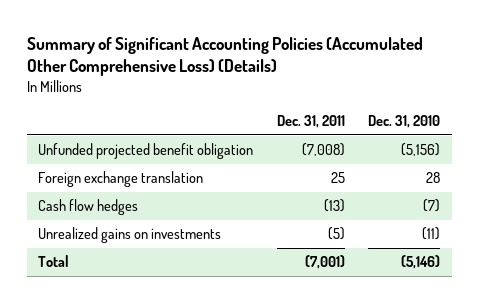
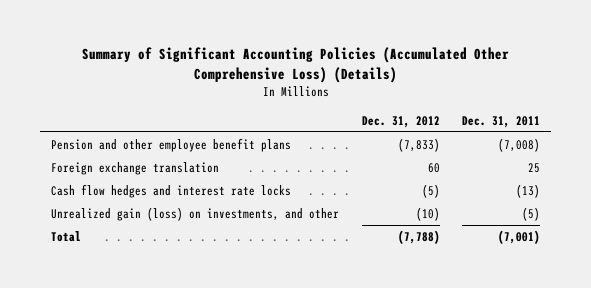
[368,115,441,129] Dec. 31, 2010 -> none
none -> [361,115,440,128] Dec. 31, 2012
[38,143,254,160] Unfunded projected benefit obligation -> [51,137,292,152] Pension and other employee benefit plans
[38,199,139,216] Cash flow hedges -> [51,183,292,198] Cash flow hedges and interest rate locks
[38,227,222,244] Unrealized gains on investments -> [51,206,340,221] Unrealized gain (loss) on investments, and other

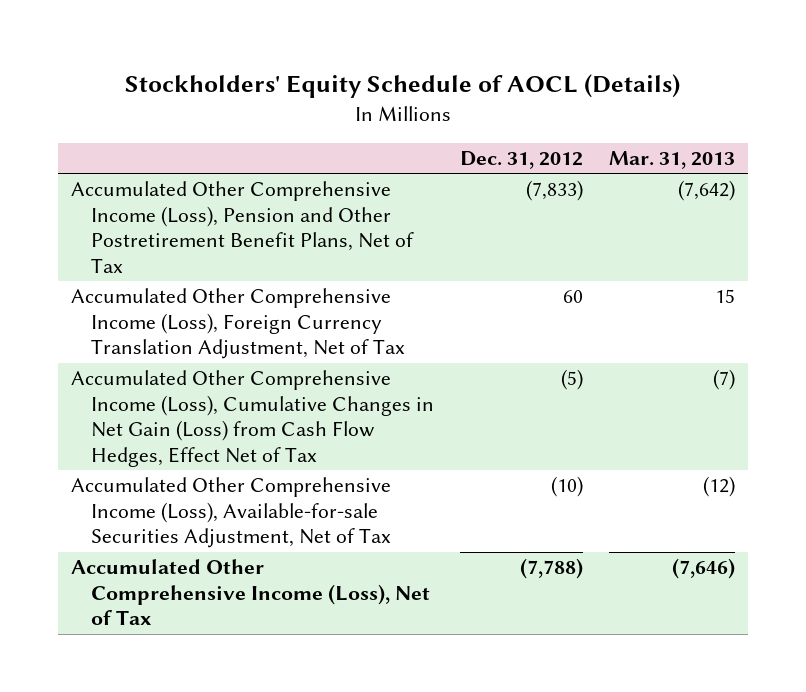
[81,47,509,83] Summary of Significant Accounting Policies (Accumulated Other Comprehensive Loss) (Details) -> [125,73,681,98] Stockholders' Equity Schedule of AOCL (Details)
[462,115,541,128] Dec. 31, 2011 -> none
none -> [608,151,735,170] Mar. 31, 2013
[51,137,292,152] Pension and other employee benefit plans -> [71,181,415,273] Accumulated Other Comprehensive Income (Loss), Pension and Other Postretirement Benefit Plans, Net of Tax
[51,161,220,175] Foreign exchange translation -> [71,288,406,360] Accumulated Other Comprehensive Income (Loss), Foreign Currency Translation Adjustment, Net of Tax
[51,183,292,198] Cash flow hedges and interest rate locks -> [71,370,435,467] Accumulated Other Comprehensive Income (Loss), Cumulative Changes in Net Gain (Loss) from Cash Flow Hedges, Effect Net of Tax
[51,206,340,221] Unrealized gain (loss) on investments, and other -> [71,477,392,549] Accumulated Other Comprehensive Income (Loss), Available-for-sale Securities Adjustment, Net of Tax
[51,230,82,242] Total -> [71,559,431,626] Accumulated Other Comprehensive Income (Loss), Net of Tax

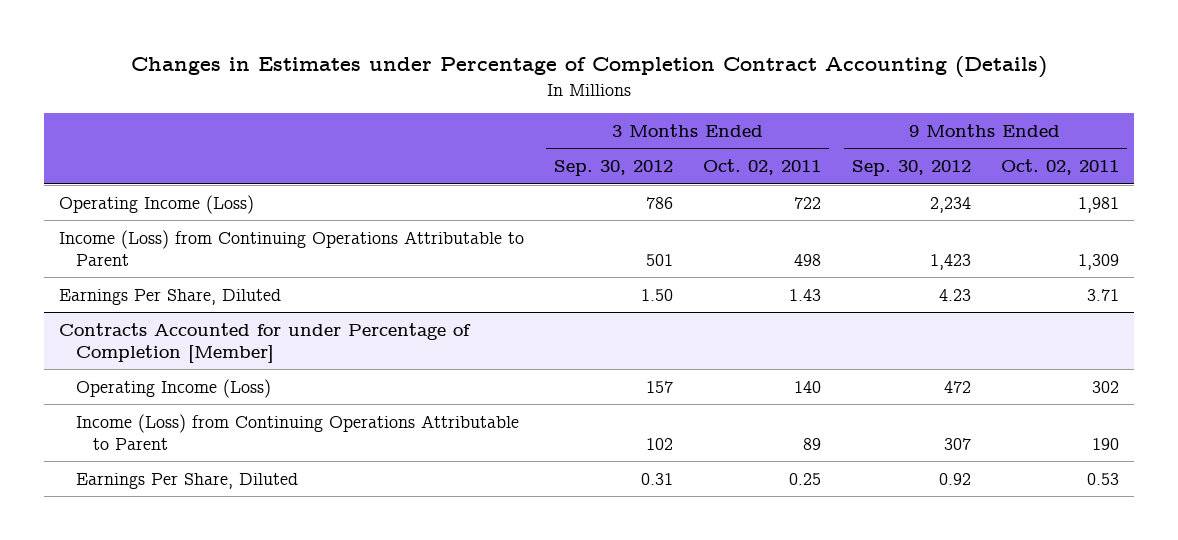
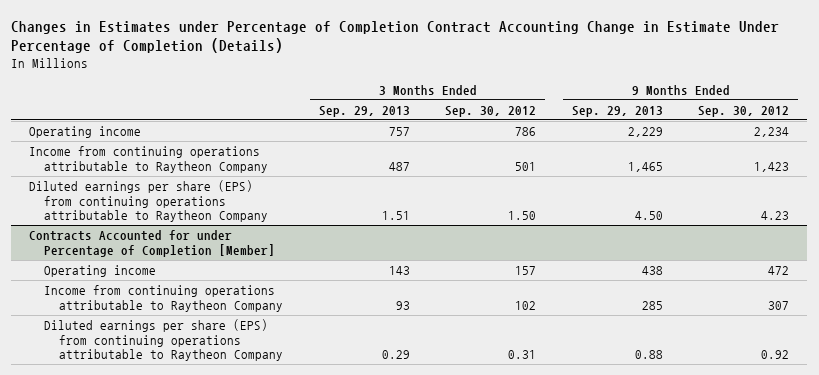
[130,56,1047,79] Changes in Estimates under Percentage of Completion Contract Accounting (Details) -> [11,20,780,54] Changes in Estimates under Percentage of Completion Contract Accounting Change in Estimate Under Percentage of Completion (Details)
[703,159,822,176] Oct. 02, 2011 -> none
[1001,159,1120,176] Oct. 02, 2011 -> none
none -> [318,105,410,117] Sep. 29, 2013
none -> [571,105,663,117] Sep. 29, 2013
[58,194,254,214] Operating Income (Loss) -> [29,126,142,139] Operating income
[58,229,524,266] Income (Loss) from Continuing Operations Attributable to Parent -> [29,146,269,173] Income from continuing operations attributable to Raytheon Company
[58,288,281,305] Earnings Per Share, Diluted -> [29,180,269,223] Diluted earnings per share (EPS) from continuing operations attributable to Raytheon Company
[75,378,271,398] Operating Income (Loss) -> [44,265,157,278] Operating income
[75,413,519,450] Income (Loss) from Continuing Operations Attributable to Parent -> [44,285,284,312] Income from continuing operations attributable to Raytheon Company
[75,472,298,489] Earnings Per Share, Diluted -> [44,319,284,362] Diluted earnings per share (EPS) from continuing operations attributable to Raytheon Company

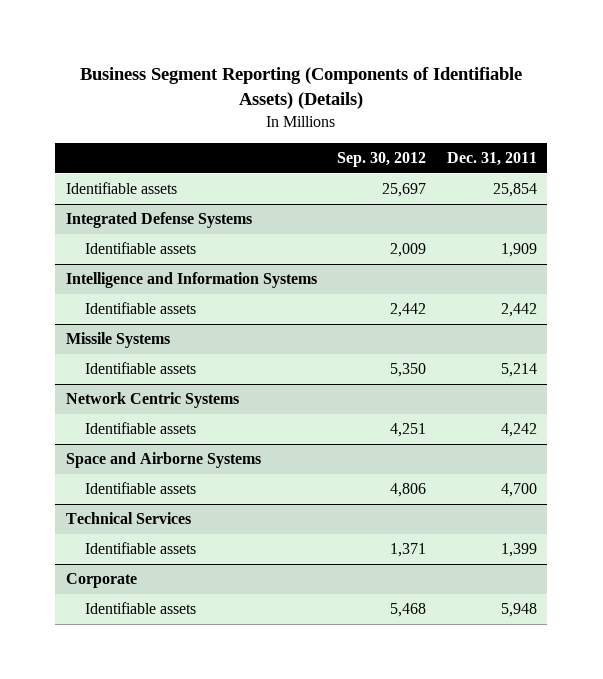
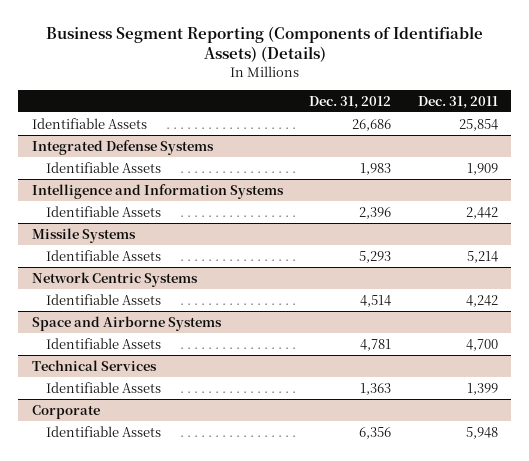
[337,152,427,168] Sep. 30, 2012 -> none
none -> [309,95,392,109] Dec. 31, 2012
[65,182,177,195] Identifiable assets -> [31,117,147,129] Identifiable Assets
[84,242,196,255] Identifiable assets -> [45,161,161,173] Identifiable Assets
[84,302,196,315] Identifiable assets -> [45,205,161,217] Identifiable Assets
[84,362,196,375] Identifiable assets -> [45,249,161,261] Identifiable Assets
[84,422,196,435] Identifiable assets -> [45,293,161,305] Identifiable Assets
[84,482,196,495] Identifiable assets -> [45,337,161,349] Identifiable Assets
[84,542,196,555] Identifiable assets -> [45,381,161,393] Identifiable Assets
[84,602,196,615] Identifiable assets -> [45,425,161,437] Identifiable Assets

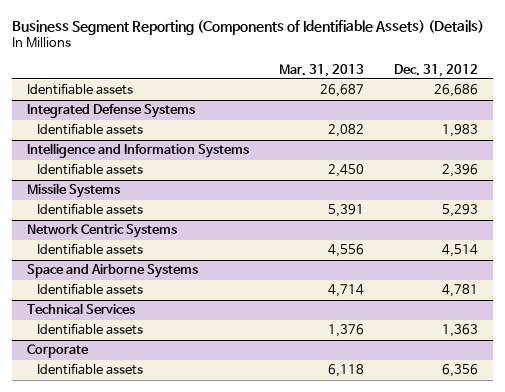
[417,95,498,109] Dec. 31, 2011 -> none
none -> [278,63,364,77] Mar. 31, 2013
[31,117,147,129] Identifiable Assets -> [26,83,133,96] Identifiable assets
[45,161,161,173] Identifiable Assets -> [36,123,143,136] Identifiable assets
[45,205,161,217] Identifiable Assets -> [36,163,143,176] Identifiable assets
[45,249,161,261] Identifiable Assets -> [36,203,143,216] Identifiable assets
[45,293,161,305] Identifiable Assets -> [36,243,143,256] Identifiable assets
[45,337,161,349] Identifiable Assets -> [36,283,143,296] Identifiable assets
[45,381,161,393] Identifiable Assets -> [36,323,143,336] Identifiable assets
[45,425,161,437] Identifiable Assets -> [36,363,143,376] Identifiable assets

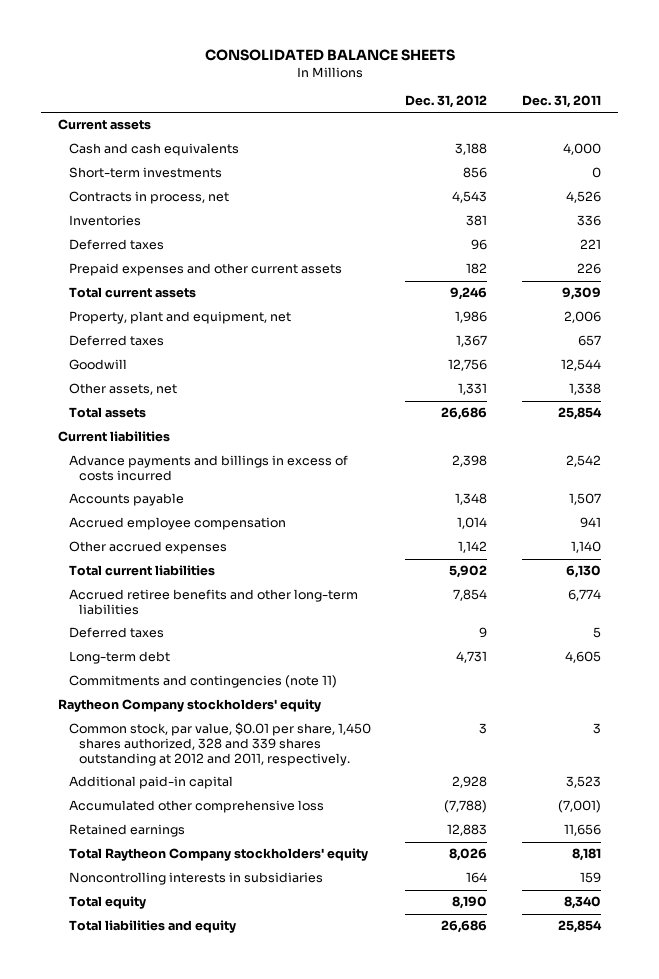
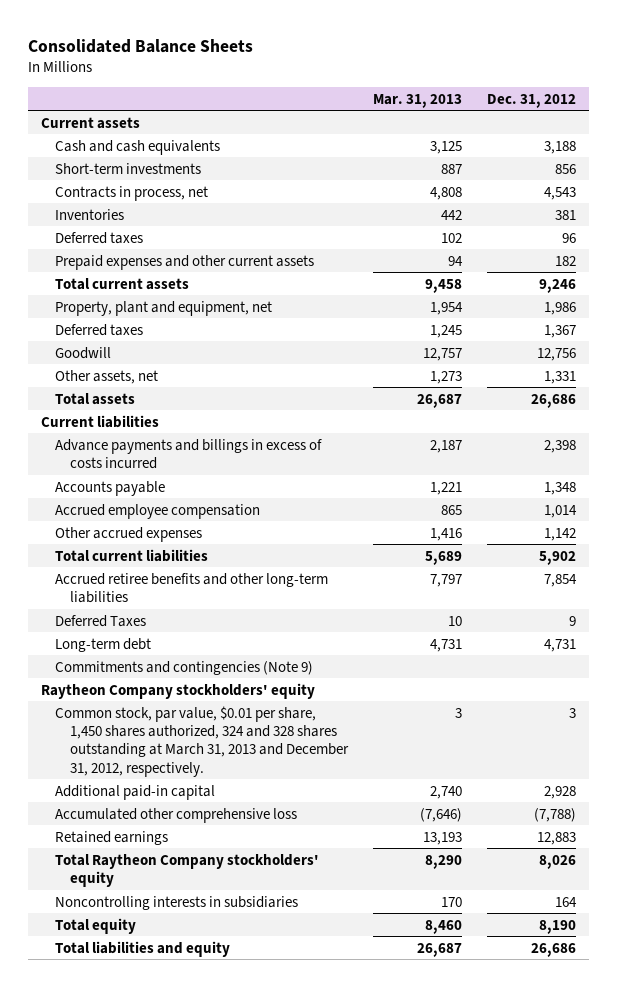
[204,49,455,62] CONSOLIDATED BALANCE SHEETS -> [28,38,254,53] Consolidated Balance Sheets
[521,95,601,109] Dec. 31, 2011 -> none
none -> [373,93,463,108] Mar. 31, 2013
[68,627,164,639] Deferred taxes -> [55,614,147,627] Deferred Taxes
[68,675,337,689] Commitments and contingencies (note 11) -> [55,660,314,675] Commitments and contingencies (Note 9)
[68,722,371,766] Common stock, par value, $0.01 per share, 1,450 shares authorized, 328 and 339 shares outstanding at 2012 and 2011, respectively. -> [55,705,350,777] Common stock, par value, $0.01 per share, 1,450 shares authorized, 324 and 328 shares outstanding at March 31, 2013 and December 31, 2012, respectively.

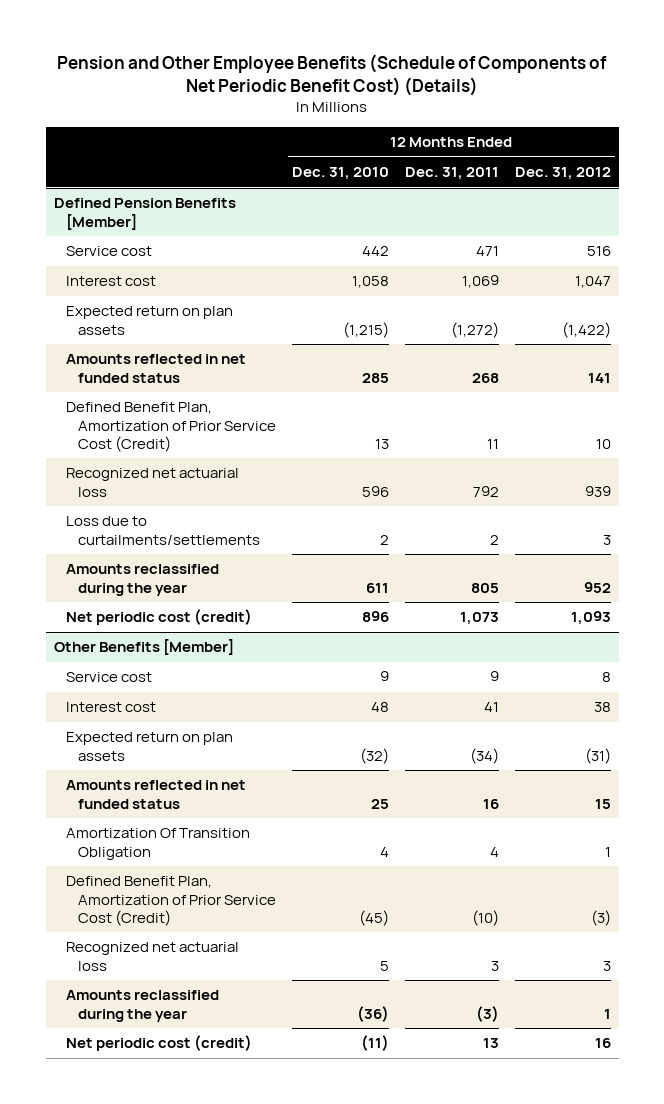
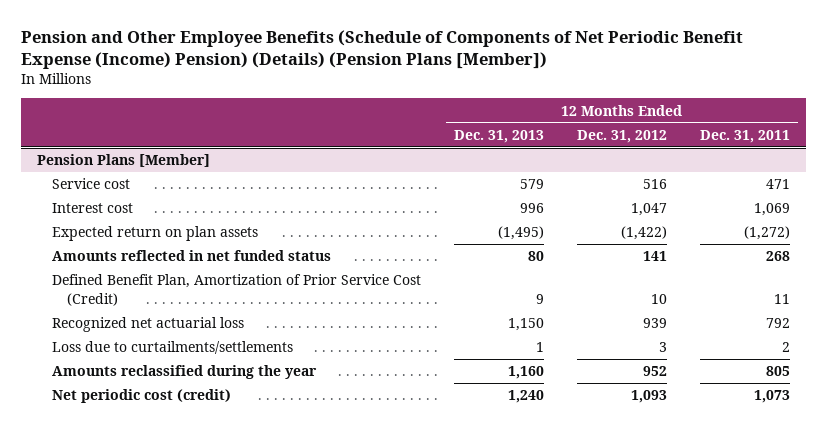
[57,53,608,97] Pension and Other Employee Benefits (Schedule of Components of Net Periodic Benefit Cost) (Details) -> [21,30,744,70] Pension and Other Employee Benefits (Schedule of Components of Net Periodic Benefit Expense (Income) Pension) (Details) (Pension Plans [Member])
[292,167,390,181] Dec. 31, 2010 -> none
none -> [454,129,545,143] Dec. 31, 2013
[53,198,236,230] Defined Pension Benefits [Member] -> none
none -> [37,154,211,168] Pension Plans [Member]
[53,639,234,656] Other Benefits [Member] -> none
[66,672,153,683] Service cost -> none
[66,702,157,713] Interest cost -> none
[66,732,234,761] Expected return on plan assets -> none
[66,780,247,809] Amounts reflected in net funded status -> none
[66,828,251,860] Amortization Of Transition Obligation -> none
[66,876,277,926] Defined Benefit Plan, Amortization of Prior Service Cost (Credit) -> none
[66,942,240,971] Recognized net actuarial loss -> none
[66,990,220,1022] Amounts reclassified during the year -> none
[66,1035,253,1052] Net periodic cost (credit) -> none

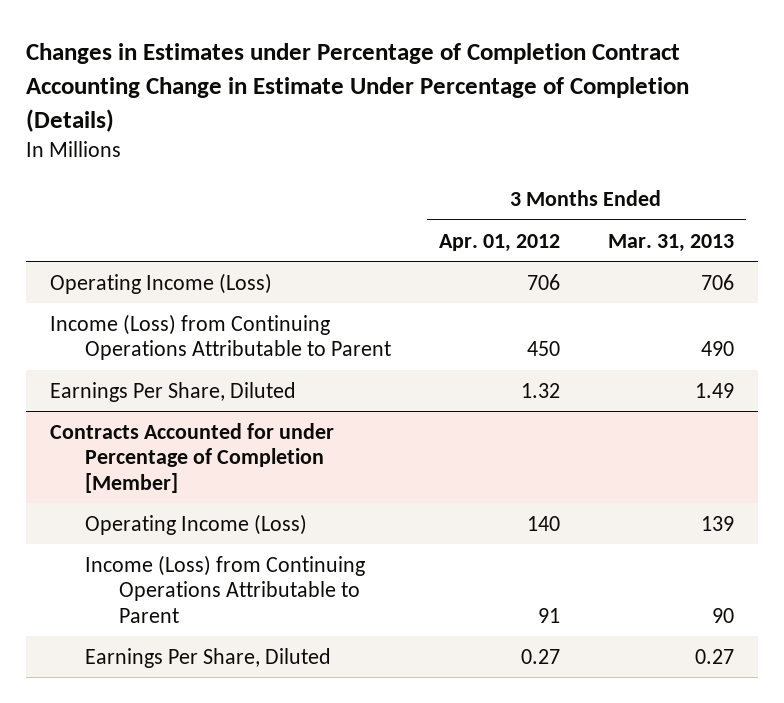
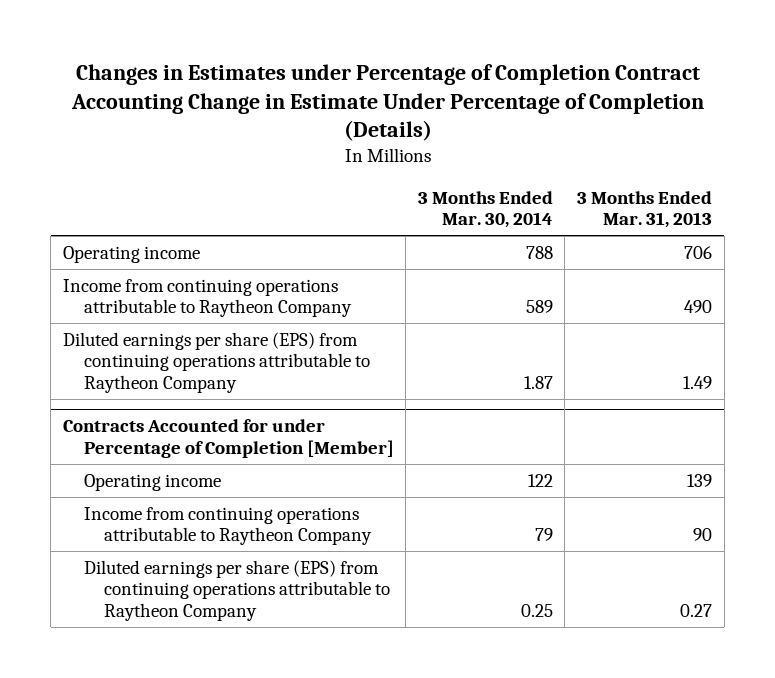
[438,233,560,252] Apr. 01, 2012 -> none
none -> [417,190,553,229] 3 Months Ended Mar. 30, 2014
[50,272,273,294] Operating Income (Loss) -> [63,245,201,263] Operating income
[50,313,391,361] Income (Loss) from Continuing Operations Attributable to Parent -> [63,278,352,318] Income from continuing operations attributable to Raytheon Company
[50,381,297,402] Earnings Per Share, Diluted -> [63,331,370,393] Diluted earnings per share (EPS) from continuing operations attributable to Raytheon Company
[84,647,331,668] Earnings Per Share, Diluted -> none
[84,513,307,535] Operating Income (Loss) -> [83,473,221,491] Operating income
[84,554,365,623] Income (Loss) from Continuing Operations Attributable to Parent -> [83,506,373,546] Income from continuing operations attributable to Raytheon Company
none -> [83,559,391,621] Diluted earnings per share (EPS) from continuing operations attributable to Raytheon Company

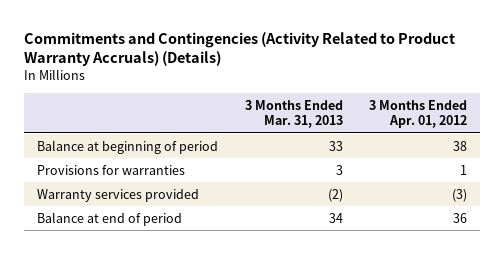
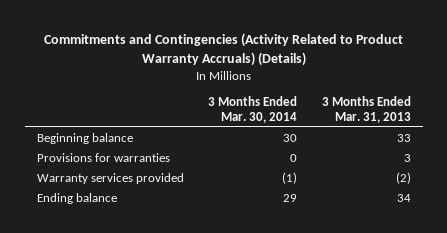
[369,99,468,129] 3 Months Ended Apr. 01, 2012 -> none
none -> [208,95,298,124] 3 Months Ended Mar. 30, 2014
[37,139,219,154] Balance at beginning of period -> [36,132,133,144] Beginning balance
[37,211,183,226] Balance at end of period -> [36,192,117,204] Ending balance

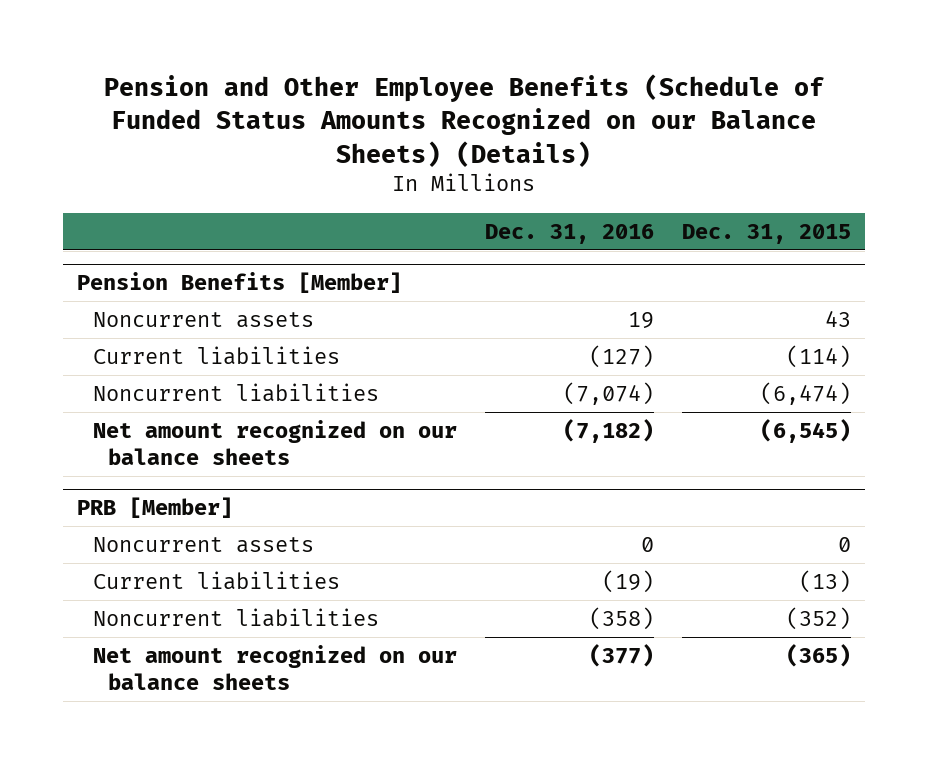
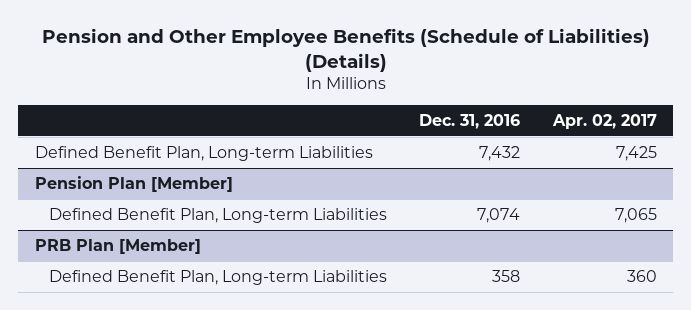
[103,74,824,167] Pension and Other Employee Benefits (Schedule of Funded Status Amounts Recognized on our Balance Sheets) (Details) -> [41,28,650,72] Pension and Other Employee Benefits (Schedule of Liabilities) (Details)
[681,223,851,244] Dec. 31, 2015 -> none
none -> [551,113,657,129] Apr. 02, 2017
[92,311,314,328] Noncurrent assets -> none
[92,345,340,365] Current liabilities -> none
[92,382,379,402] Noncurrent liabilities -> none
[92,419,457,465] Net amount recognized on our balance sheets -> none
[92,536,314,553] Noncurrent assets -> none
[92,570,340,590] Current liabilities -> none
[92,607,379,627] Noncurrent liabilities -> none
[92,644,457,690] Net amount recognized on our balance sheets -> none
none -> [34,145,373,161] Defined Benefit Plan, Long-term Liabilities
[76,272,402,294] Pension Benefits [Member] -> [34,175,233,192] Pension Plan [Member]
none -> [48,207,387,223] Defined Benefit Plan, Long-term Liabilities
[76,497,233,519] PRB [Member] -> [34,238,201,254] PRB Plan [Member]
none -> [48,269,387,285] Defined Benefit Plan, Long-term Liabilities

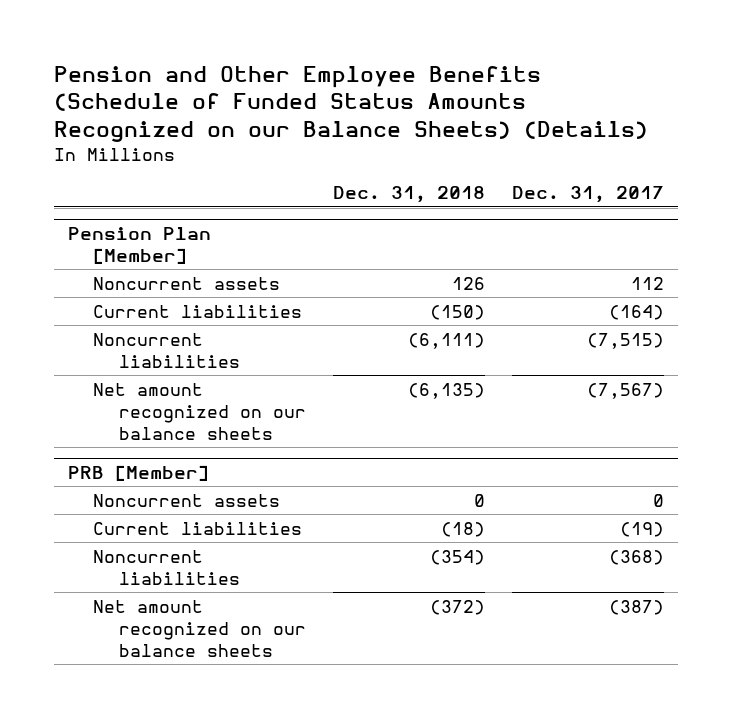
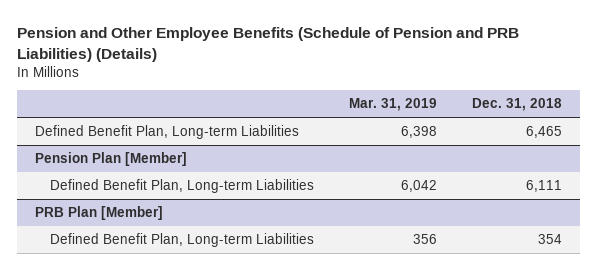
[54,65,649,142] Pension and Other Employee Benefits (Schedule of Funded Status Amounts Recognized on our Balance Sheets) (Details) -> [17,27,520,62] Pension and Other Employee Benefits (Schedule of Pension and PRB Liabilities) (Details)
[512,186,665,204] Dec. 31, 2017 -> none
none -> [349,98,438,112] Mar. 31, 2019
none -> [34,125,299,140] Defined Benefit Plan, Long-term Liabilities
[93,276,281,290] Noncurrent assets -> none
[93,304,303,318] Current liabilities -> none
[93,332,240,368] Noncurrent liabilities -> none
[93,382,306,441] Net amount recognized on our balance sheets -> none
[93,493,281,507] Noncurrent assets -> none
[93,521,303,535] Current liabilities -> none
[93,549,240,585] Noncurrent liabilities -> none
[93,599,306,658] Net amount recognized on our balance sheets -> none
none -> [50,179,315,194] Defined Benefit Plan, Long-term Liabilities
[67,464,209,481] PRB [Member] -> [34,206,163,221] PRB Plan [Member]
none -> [50,233,315,248] Defined Benefit Plan, Long-term Liabilities

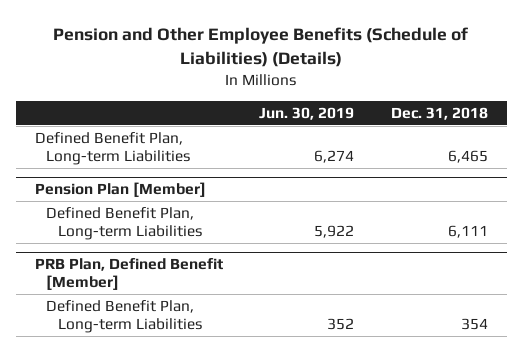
[17,27,520,62] Pension and Other Employee Benefits (Schedule of Pension and PRB Liabilities) (Details) -> [53,27,469,68] Pension and Other Employee Benefits (Schedule of Liabilities) (Details)
[349,98,438,112] Mar. 31, 2019 -> none
none -> [259,106,355,120] Jun. 30, 2019
[34,206,163,221] PRB Plan [Member] -> [34,258,223,291] PRB Plan, Defined Benefit [Member]

